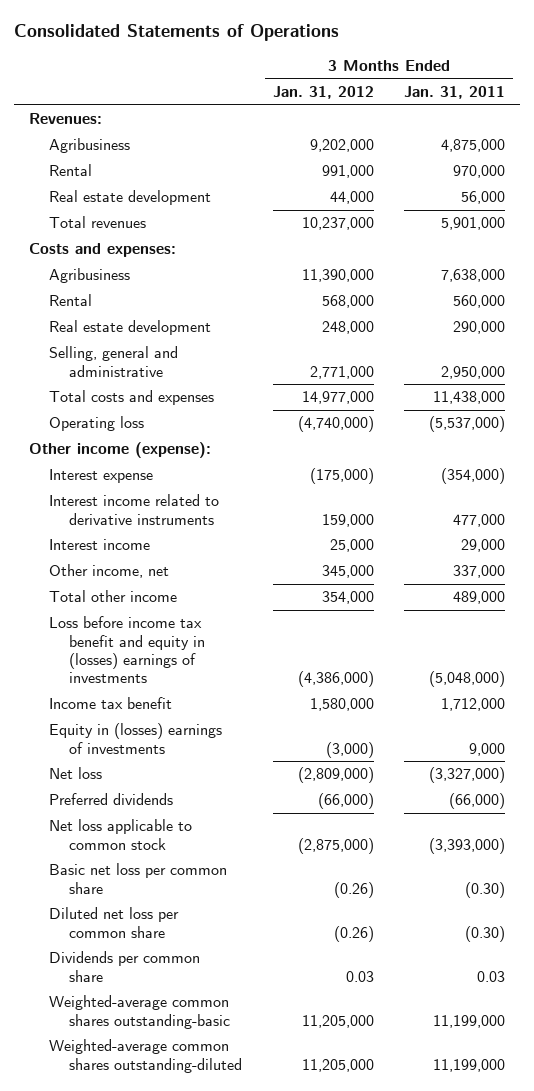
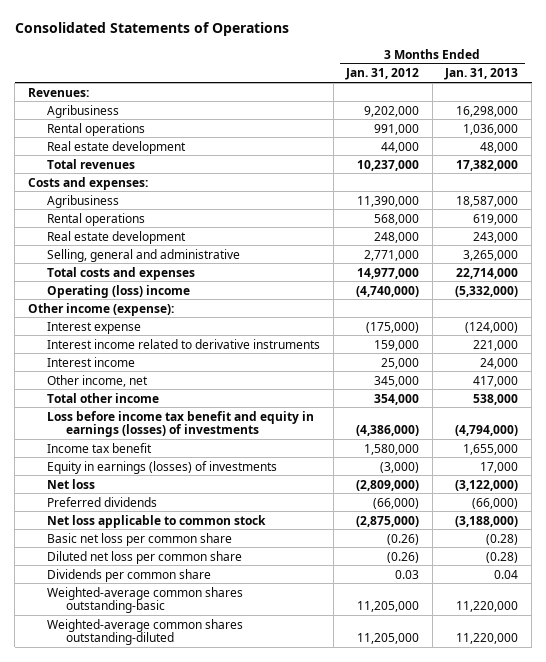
[404,85,506,99] Jan. 31, 2011 -> none
none -> [444,68,519,81] Jan. 31, 2013
[49,164,93,177] Rental -> [46,122,145,136] Rental operations
[49,294,93,307] Rental -> [46,212,145,226] Rental operations
[49,416,145,432] Operating loss -> [46,284,190,298] Operating (loss) income
[49,616,206,684] Loss before income tax benefit and equity in (losses) earnings of investments -> [46,410,314,438] Loss before income tax benefit and equity in earnings (losses) of investments
[49,723,223,754] Equity in (losses) earnings of investments -> [46,460,277,474] Equity in earnings (losses) of investments

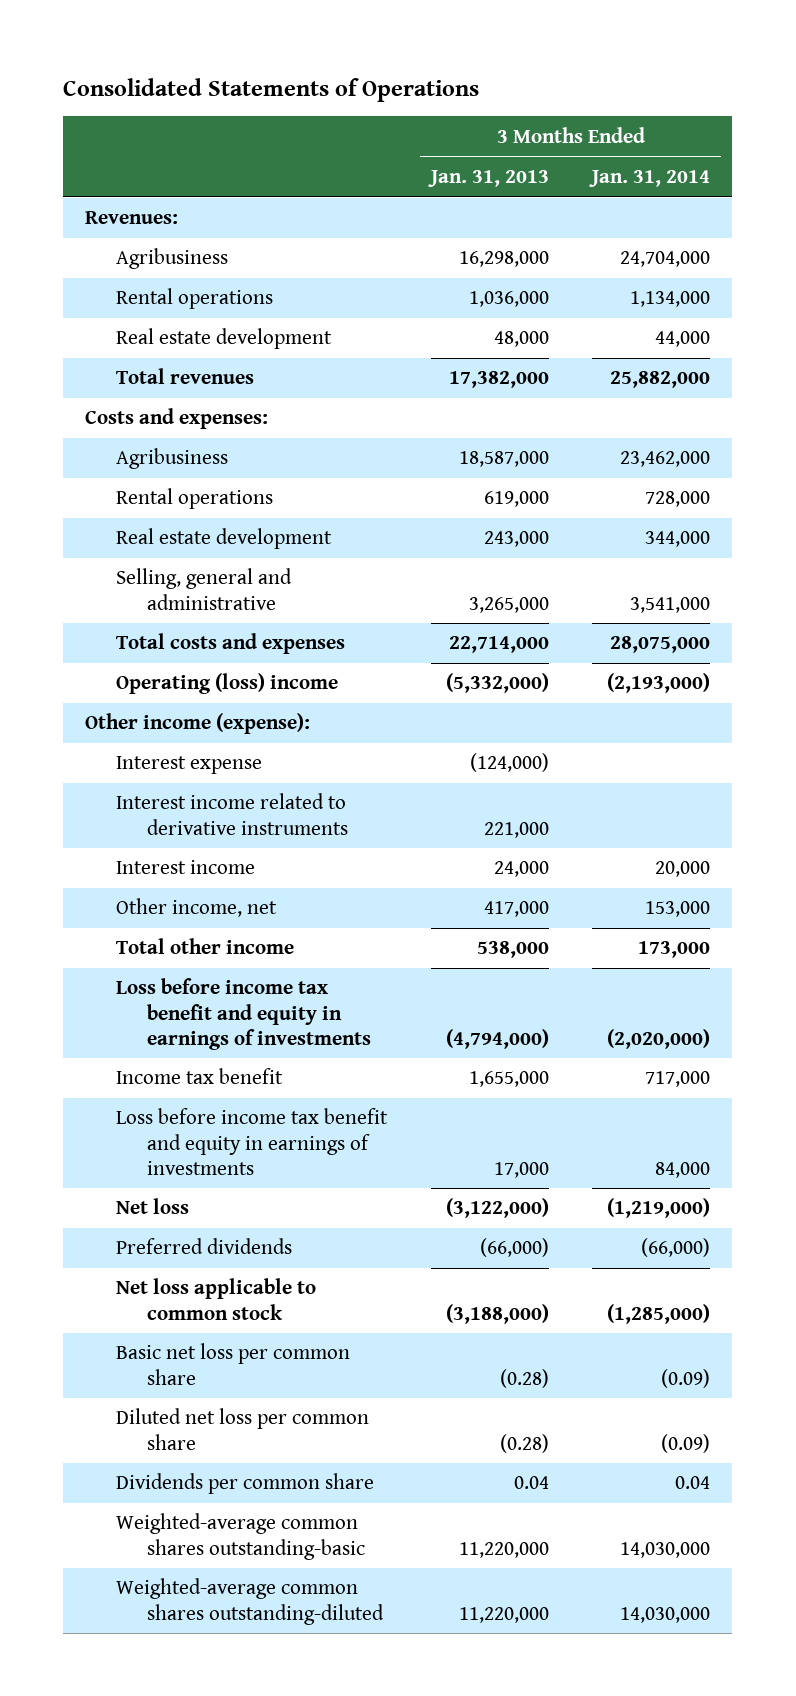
[345,68,420,81] Jan. 31, 2012 -> none
none -> [589,169,711,187] Jan. 31, 2014
[46,410,314,438] Loss before income tax benefit and equity in earnings (losses) of investments -> [116,978,372,1050] Loss before income tax benefit and equity in earnings of investments
[46,460,277,474] Equity in earnings (losses) of investments -> [116,1108,389,1175] Loss before income tax benefit and equity in earnings of investments

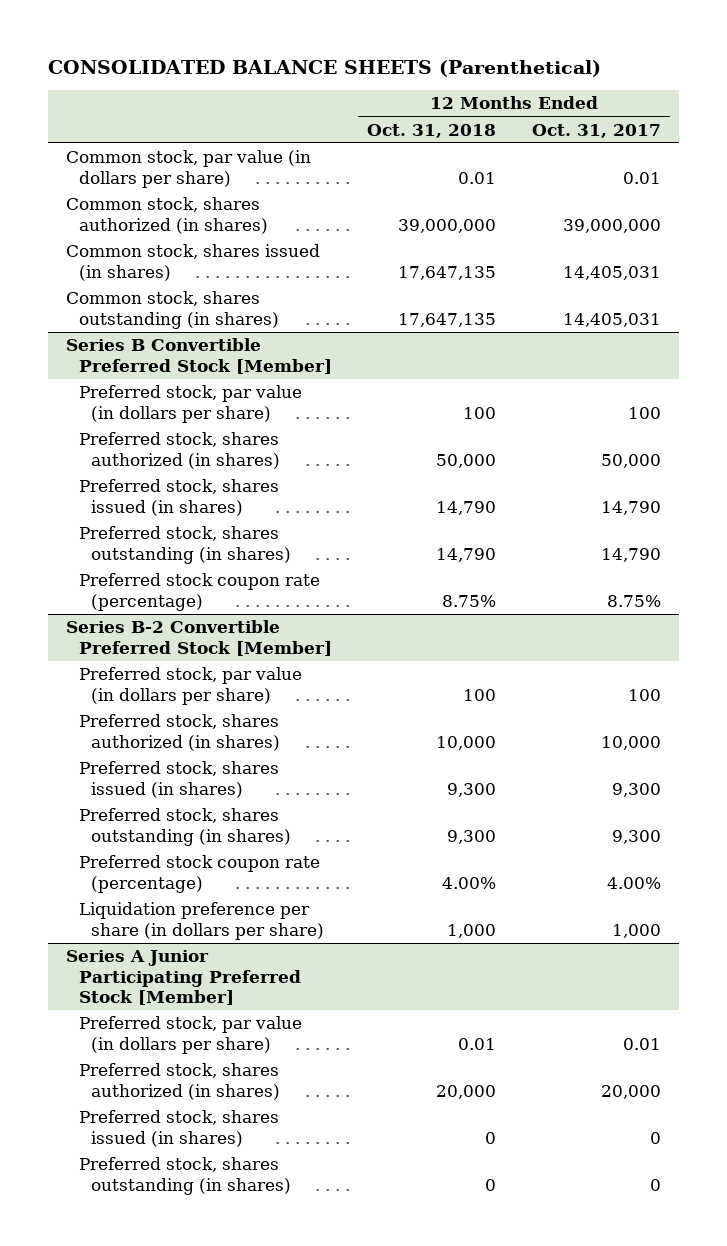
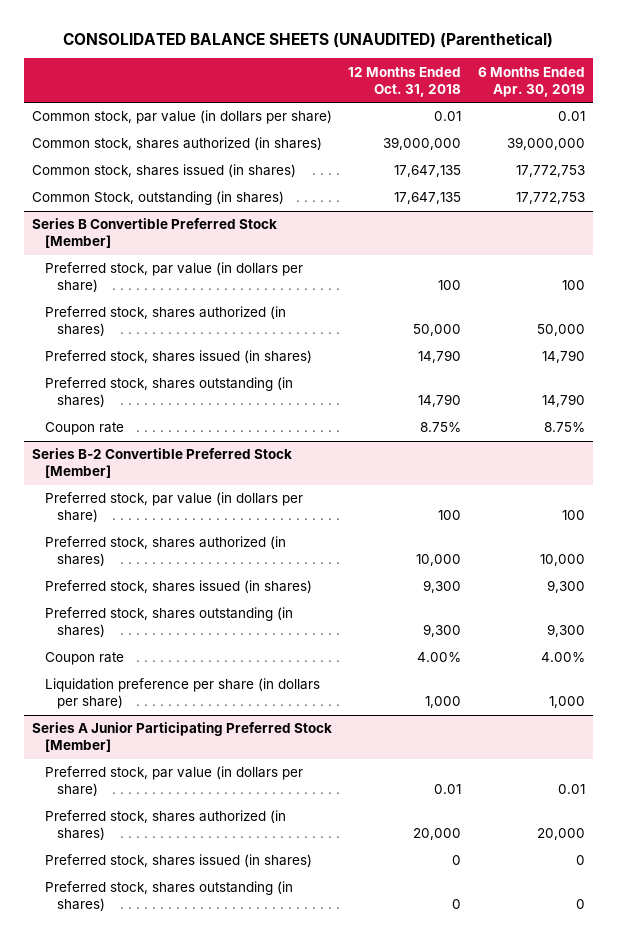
[48,59,602,77] CONSOLIDATED BALANCE SHEETS (Parenthetical) -> [63,31,554,48] CONSOLIDATED BALANCE SHEETS (UNAUDITED) (Parenthetical)
[532,123,662,138] Oct. 31, 2017 -> none
none -> [477,66,585,97] 6 Months Ended Apr. 30, 2019
[66,291,279,329] Common stock, shares outstanding (in shares) -> [32,191,285,206] Common Stock, outstanding (in shares)
[78,573,320,611] Preferred stock coupon rate (percentage) -> [44,422,124,436] Coupon rate
[78,855,320,893] Preferred stock coupon rate (percentage) -> [44,652,124,666] Coupon rate

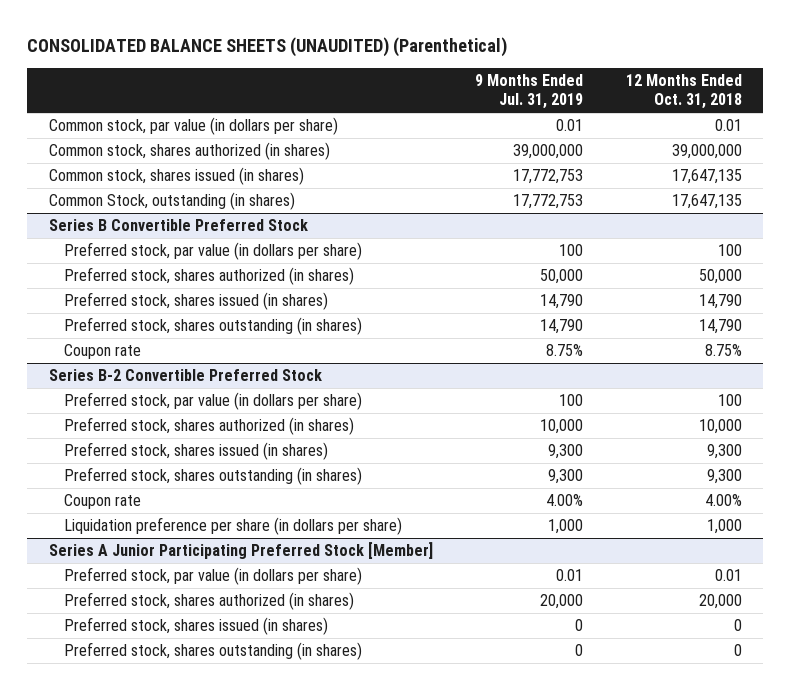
[477,66,585,97] 6 Months Ended Apr. 30, 2019 -> none
none -> [475,73,584,110] 9 Months Ended Jul. 31, 2019
[32,218,278,249] Series B Convertible Preferred Stock [Member] -> [48,219,308,232] Series B Convertible Preferred Stock
[32,448,293,479] Series B-2 Convertible Preferred Stock [Member] -> [48,369,322,382] Series B-2 Convertible Preferred Stock

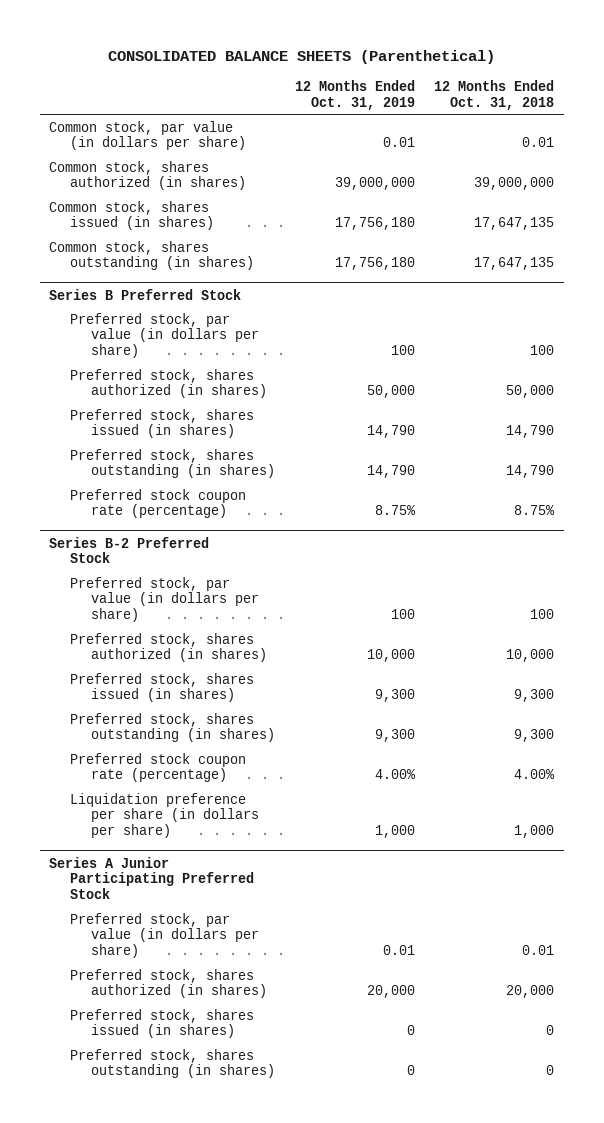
[27,36,508,57] CONSOLIDATED BALANCE SHEETS (UNAUDITED) (Parenthetical) -> [107,49,495,64] CONSOLIDATED BALANCE SHEETS (Parenthetical)
[475,73,584,110] 9 Months Ended Jul. 31, 2019 -> none
none -> [294,79,415,110] 12 Months Ended Oct. 31, 2019
[48,192,295,211] Common Stock, outstanding (in shares) -> [49,240,255,271] Common stock, shares outstanding (in shares)
[48,219,308,232] Series B Convertible Preferred Stock -> [49,288,242,300] Series B Preferred Stock
[64,344,142,360] Coupon rate -> [70,488,247,519] Preferred stock coupon rate (percentage)
[48,369,322,382] Series B-2 Convertible Preferred Stock -> [49,536,210,564] Series B-2 Preferred Stock
[64,494,142,510] Coupon rate -> [70,752,247,783] Preferred stock coupon rate (percentage)
[48,542,433,560] Series A Junior Participating Preferred Stock [Member] -> [49,856,255,900] Series A Junior Participating Preferred Stock

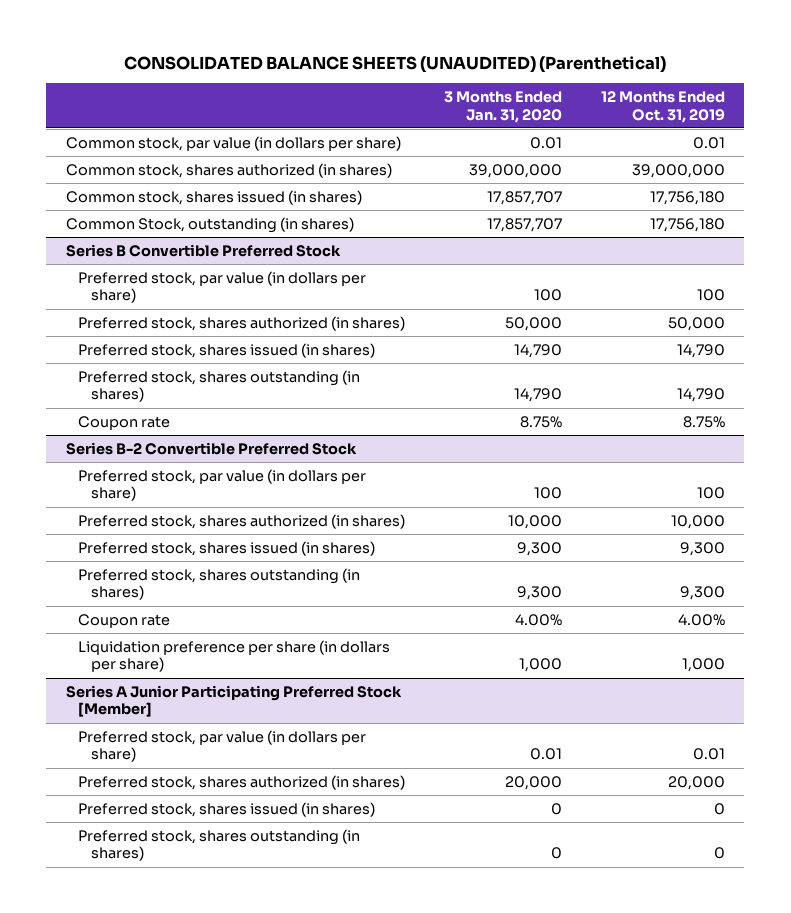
[107,49,495,64] CONSOLIDATED BALANCE SHEETS (Parenthetical) -> [124,55,667,73] CONSOLIDATED BALANCE SHEETS (UNAUDITED) (Parenthetical)
[434,79,555,110] 12 Months Ended Oct. 31, 2018 -> none
none -> [444,91,563,123] 3 Months Ended Jan. 31, 2020
[49,240,255,271] Common stock, shares outstanding (in shares) -> [65,216,354,233] Common Stock, outstanding (in shares)
[49,288,242,300] Series B Preferred Stock -> [65,243,341,257] Series B Convertible Preferred Stock
[70,488,247,519] Preferred stock coupon rate (percentage) -> [78,415,171,430] Coupon rate
[49,536,210,564] Series B-2 Preferred Stock -> [65,441,357,455] Series B-2 Convertible Preferred Stock
[70,752,247,783] Preferred stock coupon rate (percentage) -> [78,613,171,628] Coupon rate
[49,856,255,900] Series A Junior Participating Preferred Stock -> [65,684,402,718] Series A Junior Participating Preferred Stock [Member]

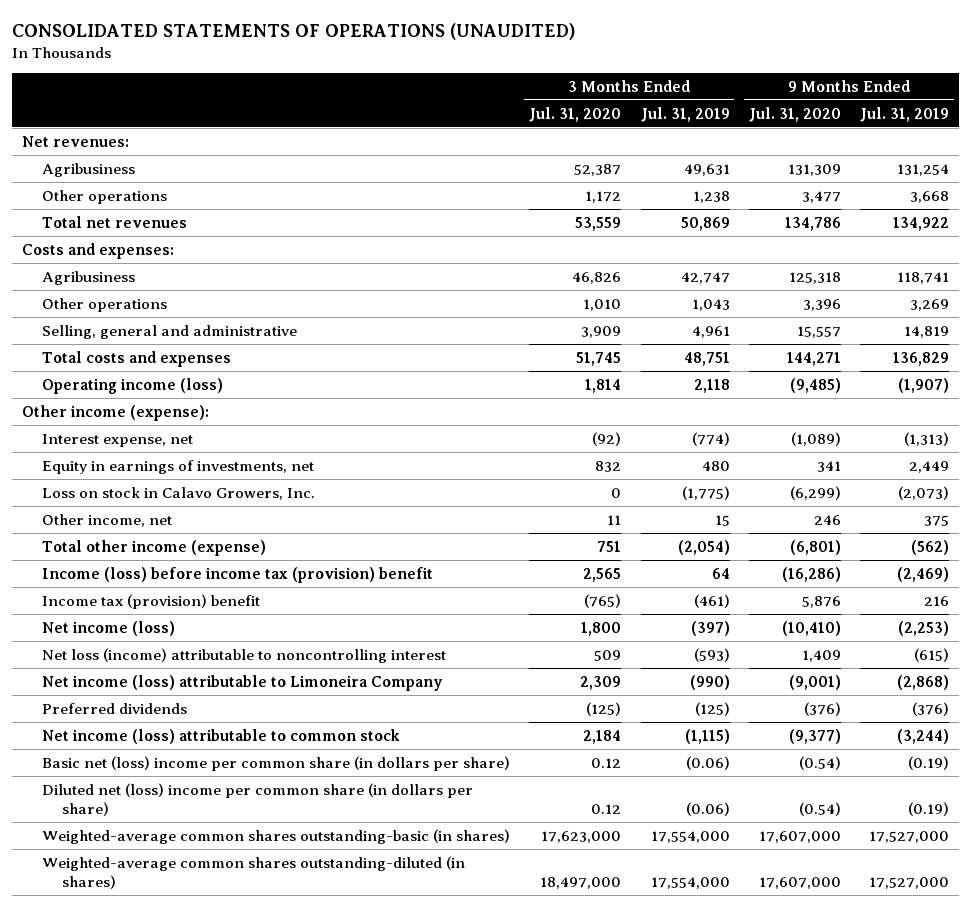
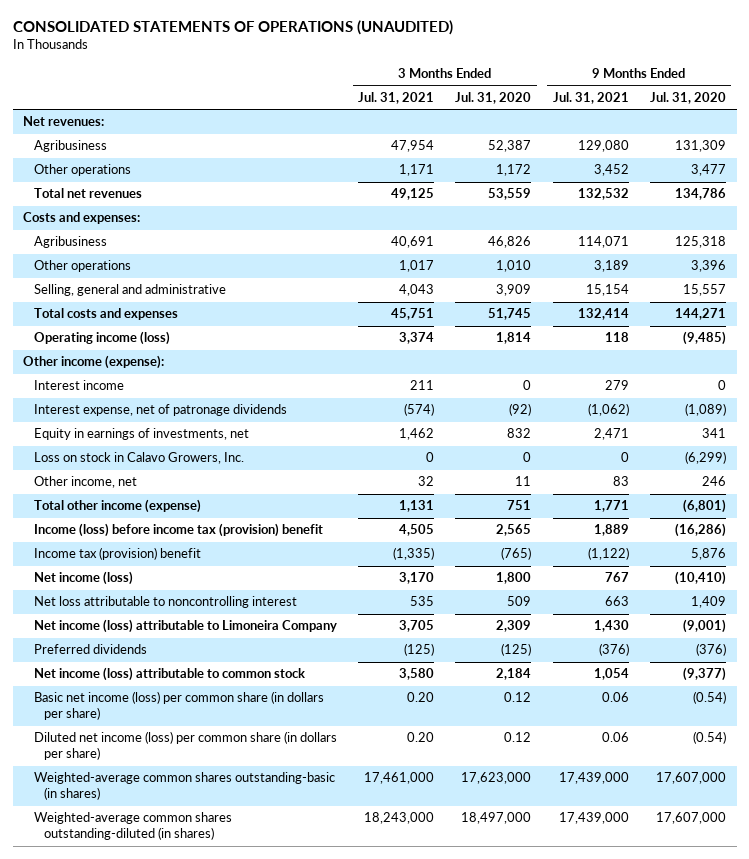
[640,106,730,122] Jul. 31, 2019 -> none
[860,106,950,122] Jul. 31, 2019 -> none
none -> [357,91,434,104] Jul. 31, 2021
none -> [552,91,629,104] Jul. 31, 2021
none -> [33,380,124,391] Interest income
[41,433,193,447] Interest expense, net -> [33,404,287,417] Interest expense, net of patronage dividends
[41,647,446,663] Net loss (income) attributable to noncontrolling interest -> [33,596,297,609] Net loss attributable to noncontrolling interest
[41,755,510,771] Basic net (loss) income per common share (in dollars per share) -> [33,691,324,721] Basic net income (loss) per common share (in dollars per share)
[41,782,473,816] Diluted net (loss) income per common share (in dollars per share) -> [33,731,337,761] Diluted net income (loss) per common share (in dollars per share)

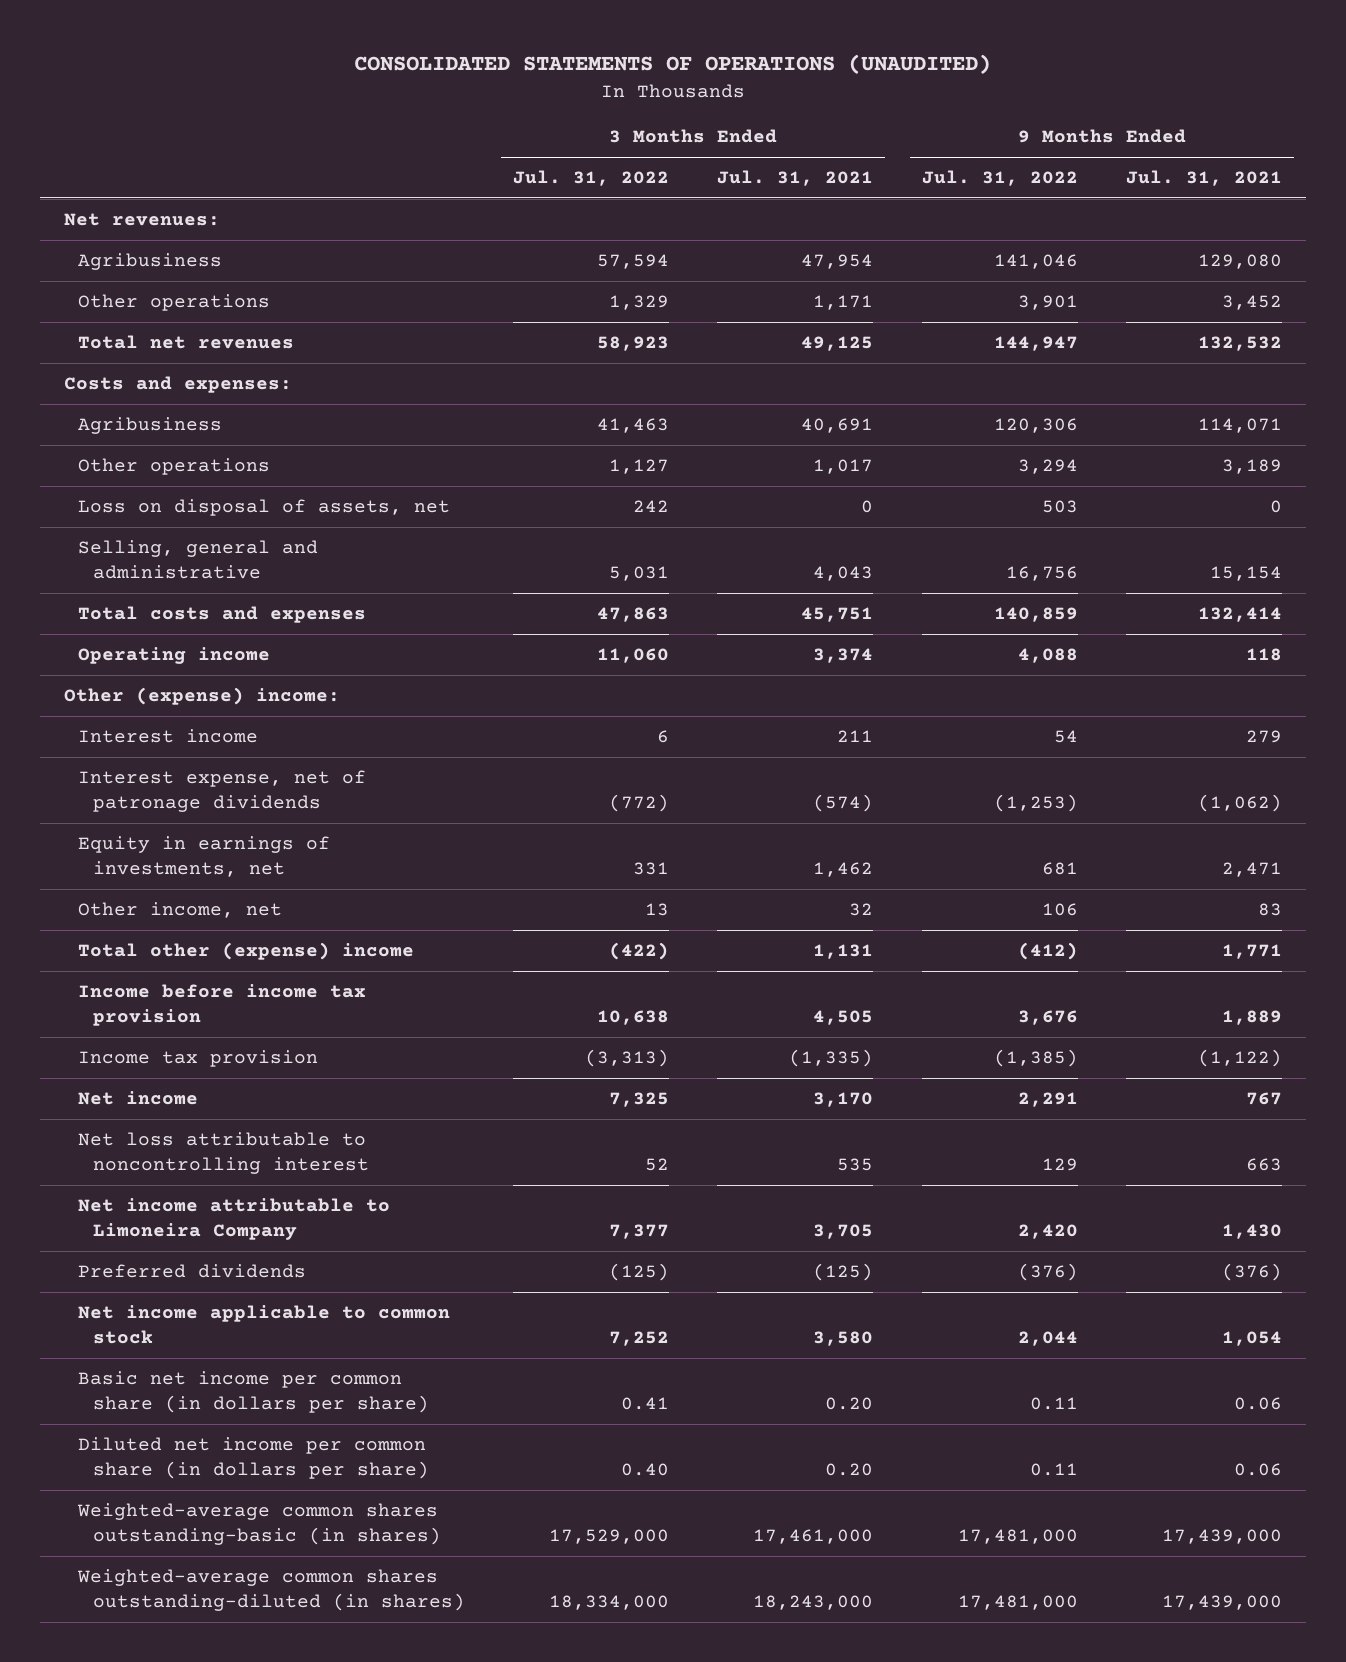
[455,91,532,104] Jul. 31, 2020 -> none
[649,91,726,104] Jul. 31, 2020 -> none
none -> [513,170,670,187] Jul. 31, 2022
none -> [921,170,1078,187] Jul. 31, 2022
none -> [78,499,451,517] Loss on disposal of assets, net
[33,331,170,346] Operating income (loss) -> [78,647,271,665] Operating income
[23,355,165,370] Other income (expense): -> [63,687,340,706] Other (expense) income:
[33,452,244,465] Loss on stock in Calavo Growers, Inc. -> none
[33,499,201,514] Total other income (expense) -> [78,942,415,961] Total other (expense) income
[33,523,323,538] Income (loss) before income tax (provision) benefit -> [78,984,367,1027] Income before income tax provision
[33,547,201,561] Income tax (provision) benefit -> [78,1050,319,1068] Income tax provision
[33,571,133,586] Net income (loss) -> [78,1091,199,1106] Net income
[33,619,337,634] Net income (loss) attributable to Limoneira Company -> [78,1198,391,1241] Net income attributable to Limoneira Company
[33,667,305,682] Net income (loss) attributable to common stock -> [78,1305,451,1345] Net income applicable to common stock
[33,691,324,721] Basic net income (loss) per common share (in dollars per share) -> [78,1371,429,1414] Basic net income per common share (in dollars per share)
[33,731,337,761] Diluted net income (loss) per common share (in dollars per share) -> [78,1437,429,1480] Diluted net income per common share (in dollars per share)

